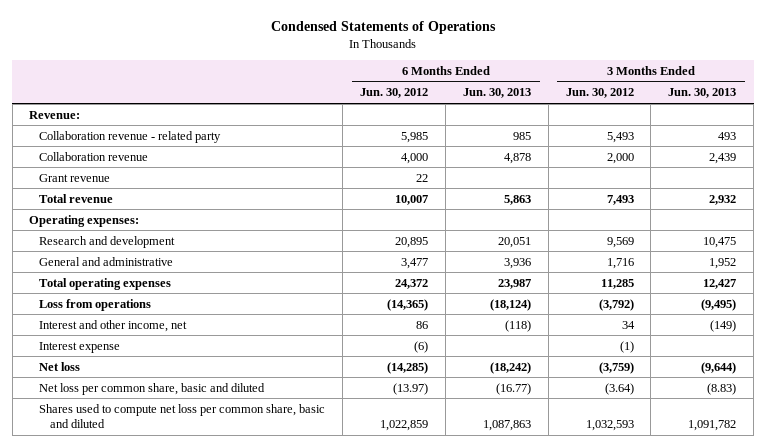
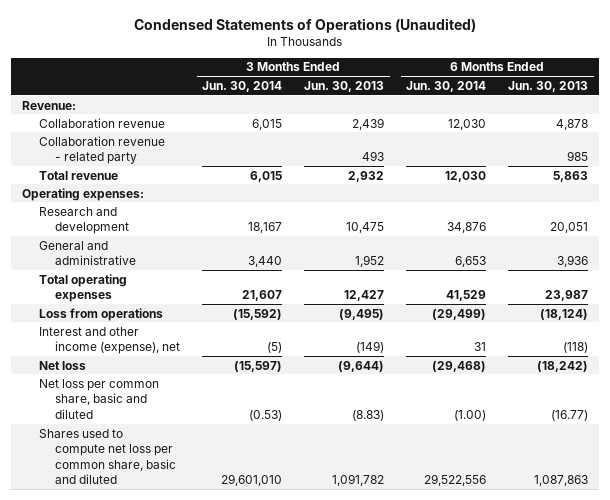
[270,21,496,35] Condensed Statements of Operations -> [134,17,477,33] Condensed Statements of Operations (Unaudited)
[360,88,429,99] Jun. 30, 2012 -> none
[565,88,634,99] Jun. 30, 2012 -> none
none -> [202,80,283,92] Jun. 30, 2014
none -> [406,80,487,92] Jun. 30, 2014
[39,173,111,182] Grant revenue -> none
[39,130,222,143] Collaboration revenue - related party -> [38,135,165,165] Collaboration revenue - related party
[39,341,121,353] Interest expense -> none
[39,319,188,332] Interest and other income, net -> [38,326,181,355] Interest and other income (expense), net

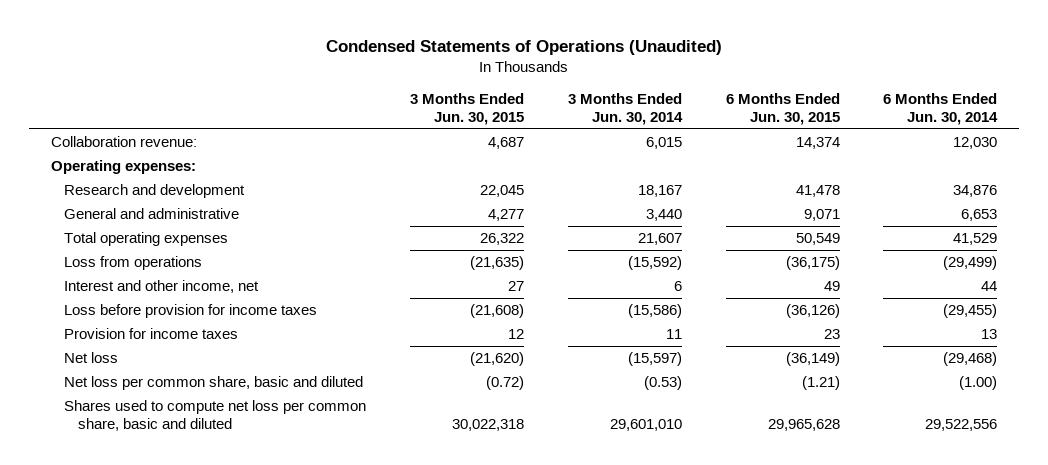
[304,80,385,92] Jun. 30, 2013 -> none
[508,80,589,92] Jun. 30, 2013 -> none
none -> [410,92,525,125] 3 Months Ended Jun. 30, 2015
none -> [725,92,840,125] 6 Months Ended Jun. 30, 2015
[21,100,76,110] Revenue: -> none
[38,135,165,165] Collaboration revenue - related party -> none
[38,170,118,180] Total revenue -> none
[38,117,165,128] Collaboration revenue -> [50,135,197,147] Collaboration revenue:
[38,326,181,355] Interest and other income (expense), net -> [64,279,260,293] Interest and other income, net
[267,342,283,354] (5) -> [673,280,682,291] 6
[474,342,487,352] 31 -> [981,280,998,291] 44
none -> [64,303,318,318] Loss before provision for income taxes
none -> [64,327,239,339] Provision for income taxes

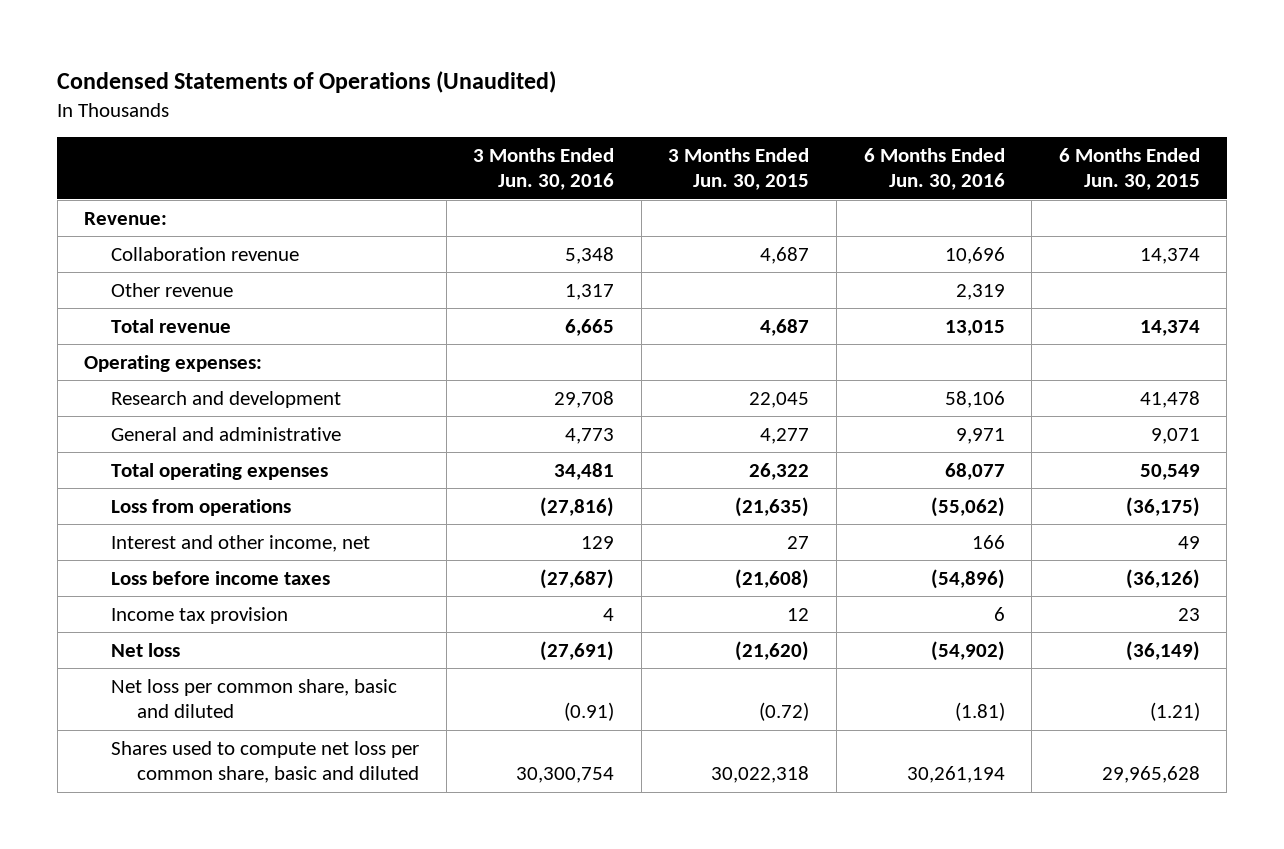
[567,92,683,125] 3 Months Ended Jun. 30, 2014 -> none
[883,92,999,125] 6 Months Ended Jun. 30, 2014 -> none
none -> [473,147,615,191] 3 Months Ended Jun. 30, 2016
none -> [863,147,1005,191] 6 Months Ended Jun. 30, 2016
none -> [84,211,168,225] Revenue:
[50,135,197,147] Collaboration revenue: -> [110,246,299,261] Collaboration revenue
none -> [110,282,233,297] Other revenue
none -> [110,318,231,333] Total revenue
[64,303,318,318] Loss before provision for income taxes -> [110,570,330,585] Loss before income taxes
[64,327,239,339] Provision for income taxes -> [110,606,288,624] Income tax provision

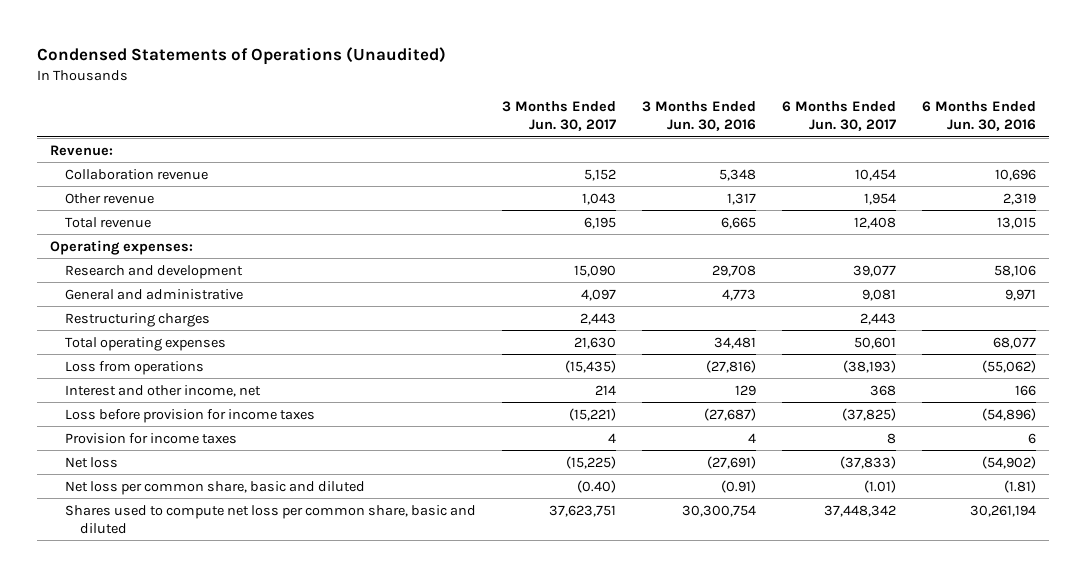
[668,147,810,191] 3 Months Ended Jun. 30, 2015 -> none
[1058,147,1200,191] 6 Months Ended Jun. 30, 2015 -> none
none -> [501,100,616,132] 3 Months Ended Jun. 30, 2017
none -> [781,100,896,132] 6 Months Ended Jun. 30, 2017
none -> [64,312,210,327] Restructuring charges
[110,570,330,585] Loss before income taxes -> [64,408,315,423] Loss before provision for income taxes
[110,606,288,624] Income tax provision -> [64,432,237,444] Provision for income taxes

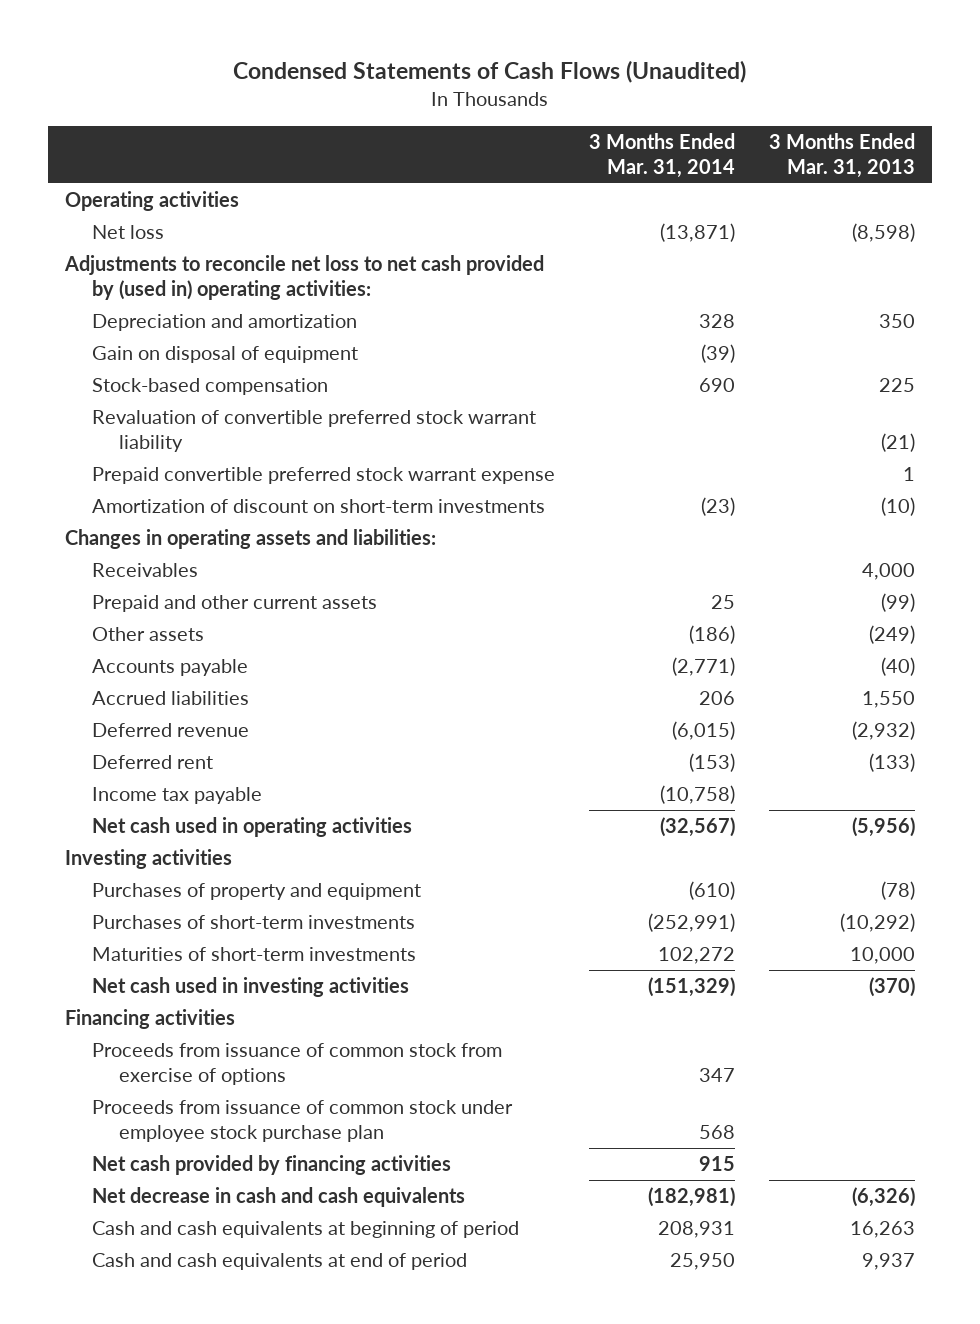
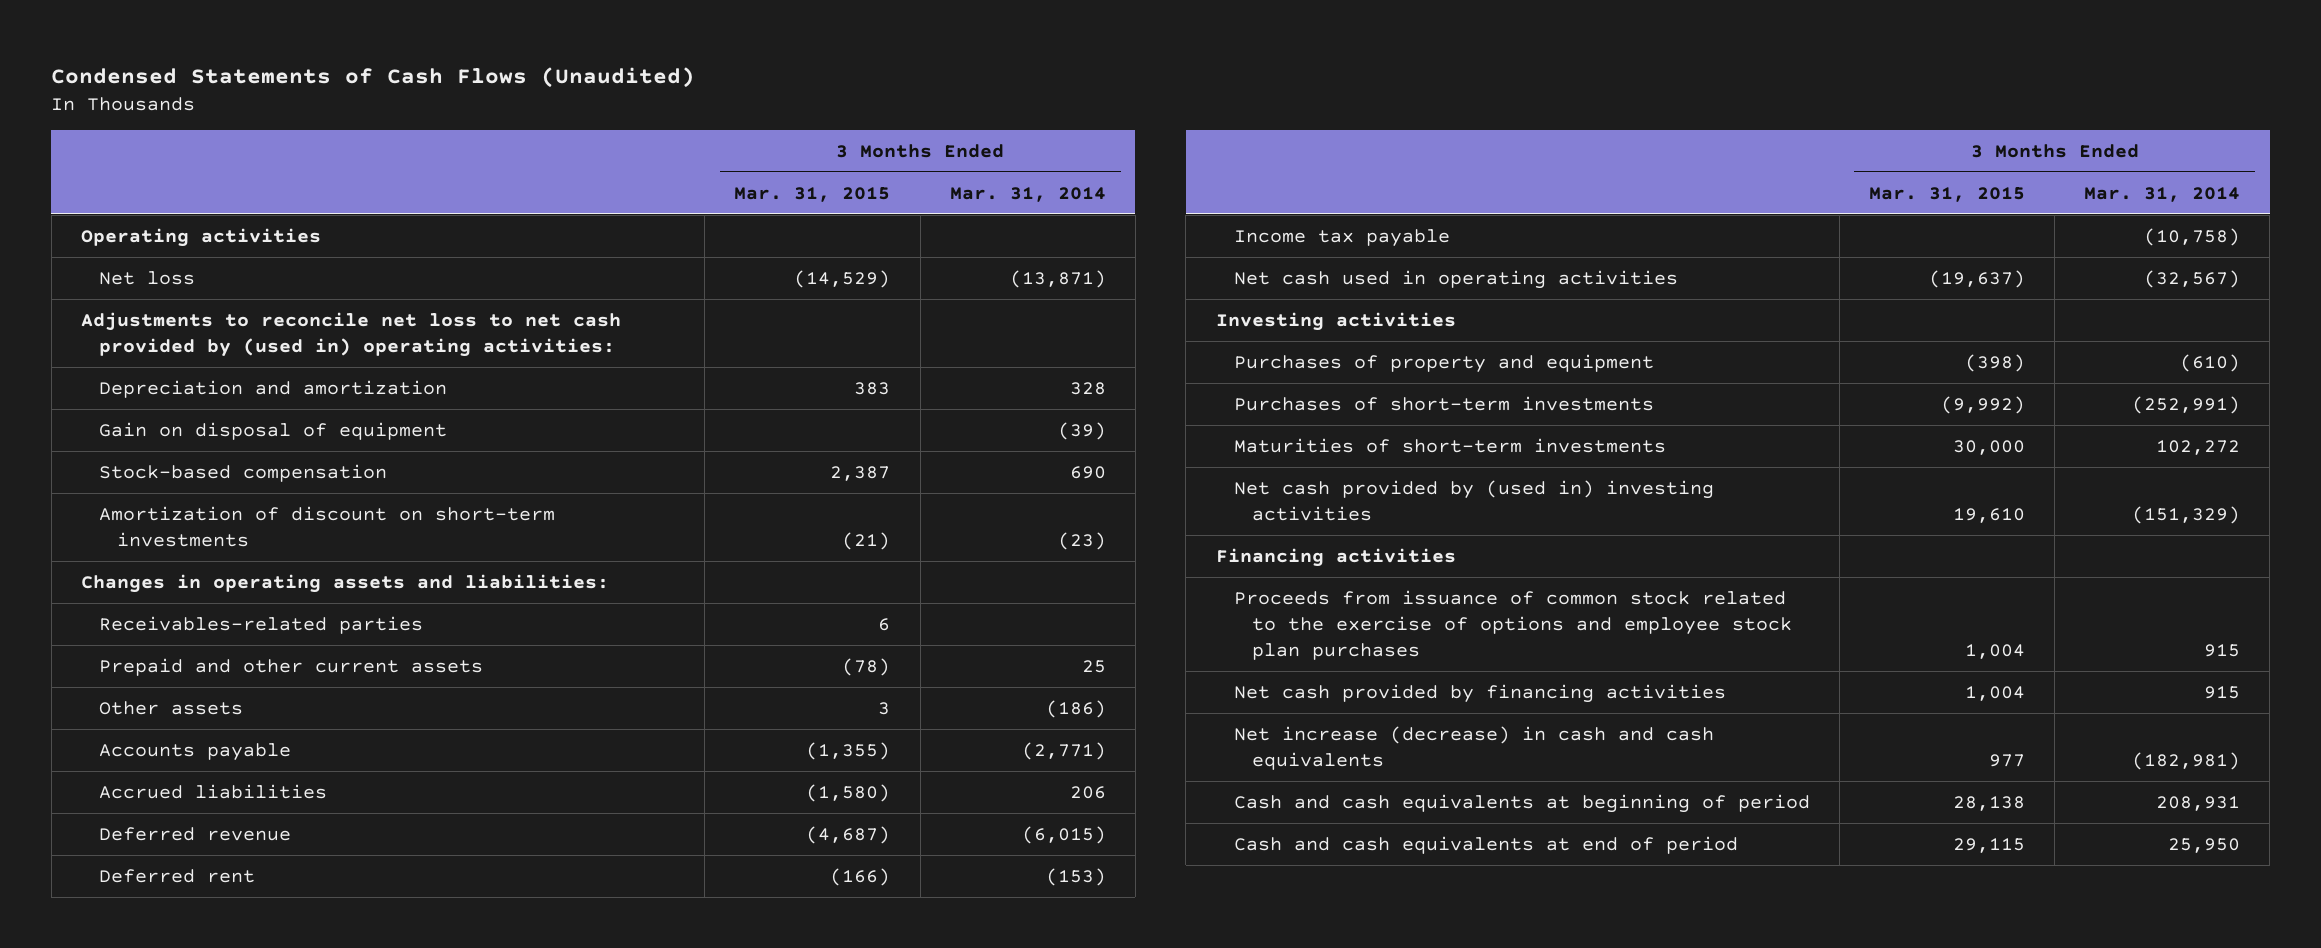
[768,133,915,178] 3 Months Ended Mar. 31, 2013 -> none
none -> [734,186,891,202] Mar. 31, 2015
[92,410,537,452] Revaluation of convertible preferred stock warrant liability -> none
[92,467,556,485] Prepaid convertible preferred stock warrant expense -> none
[92,563,199,578] Receivables -> none
none -> [99,615,424,634] Receivables-related parties
[92,977,410,998] Net cash used in investing activities -> [1233,479,1714,522] Net cash provided by (used in) investing activities
[92,1100,514,1142] Proceeds from issuance of common stock under employee stock purchase plan -> none
[92,1043,503,1085] Proceeds from issuance of common stock from exercise of options -> [1233,589,1792,661] Proceeds from issuance of common stock related to the exercise of options and employee stock plan purchases
[699,1067,736,1082] 347 -> [2204,644,2241,658] 915
[92,1187,466,1208] Net decrease in cash and cash equivalents -> [1233,725,1714,771] Net increase (decrease) in cash and cash equivalents

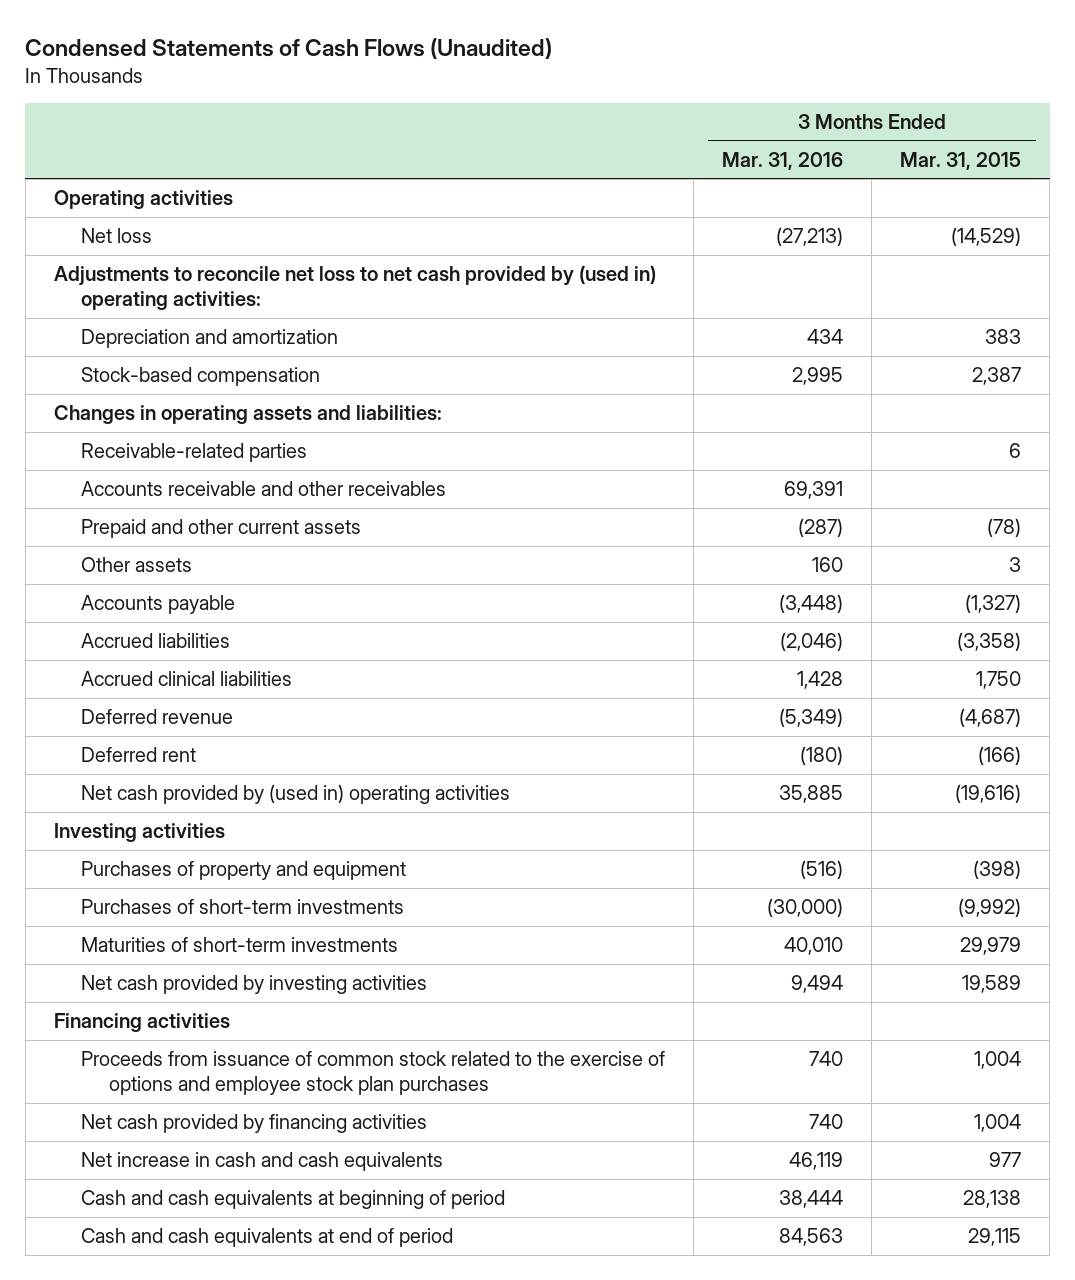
[949,186,1106,202] Mar. 31, 2014 -> none
none -> [722,151,844,170] Mar. 31, 2016
[99,421,448,440] Gain on disposal of equipment -> none
[99,505,556,548] Amortization of discount on short-term investments -> none
[99,615,424,634] Receivables-related parties -> [81,443,308,463] Receivable-related parties
none -> [81,481,447,497] Accounts receivable and other receivables
[806,741,891,760] (1,355) -> [965,594,1022,614] (1,327)
[806,783,891,802] (1,580) -> [957,632,1022,652] (3,358)
none -> [81,671,293,687] Accrued clinical liabilities
[1233,228,1450,247] Income tax payable -> none
[1233,269,1678,289] Net cash used in operating activities -> [81,784,511,805] Net cash provided by (used in) operating activities
[1928,269,2025,288] (19,637) -> [955,784,1022,804] (19,616)
[1952,439,2025,455] 30,000 -> [960,937,1022,956] 29,979
[1233,479,1714,522] Net cash provided by (used in) investing activities -> [81,975,428,995] Net cash provided by investing activities
[1952,508,2025,524] 19,610 -> [962,975,1022,994] 19,589
[1233,725,1714,771] Net increase (decrease) in cash and cash equivalents -> [81,1152,444,1172] Net increase in cash and cash equivalents

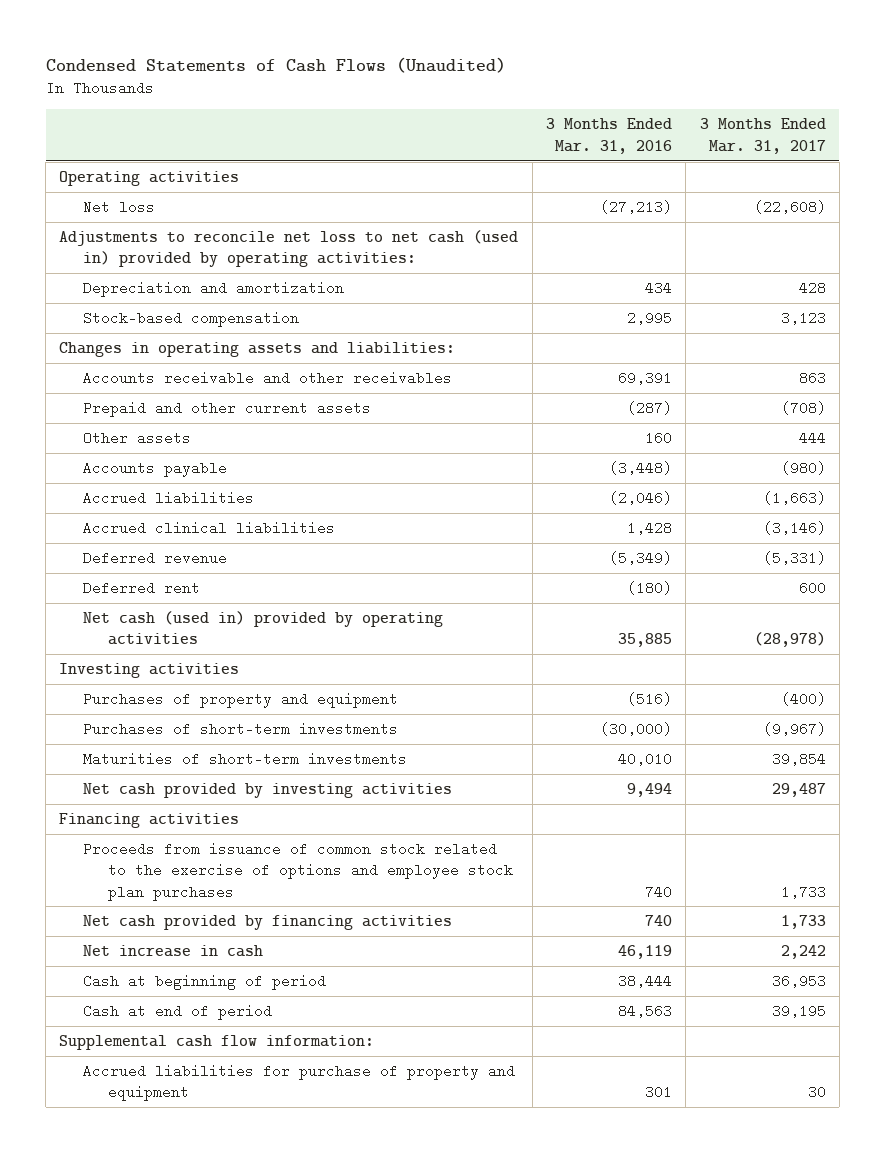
[900,151,1022,170] Mar. 31, 2015 -> none
none -> [699,118,826,154] 3 Months Ended Mar. 31, 2017
[53,265,656,311] Adjustments to reconcile net loss to net cash provided by (used in) operating activities: -> [59,229,519,268] Adjustments to reconcile net loss to net cash (used in) provided by operating activities:
[81,443,308,463] Receivable-related parties -> none
[81,784,511,805] Net cash provided by (used in) operating activities -> [83,610,444,646] Net cash (used in) provided by operating activities
[81,1152,444,1172] Net increase in cash and cash equivalents -> [83,944,264,957] Net increase in cash
[81,1190,506,1210] Cash and cash equivalents at beginning of period -> [83,973,327,990] Cash at beginning of period
[81,1228,454,1248] Cash and cash equivalents at end of period -> [83,1003,273,1020] Cash at end of period
none -> [59,1034,375,1050] Supplemental cash flow information:
none -> [83,1063,516,1102] Accrued liabilities for purchase of property and equipment

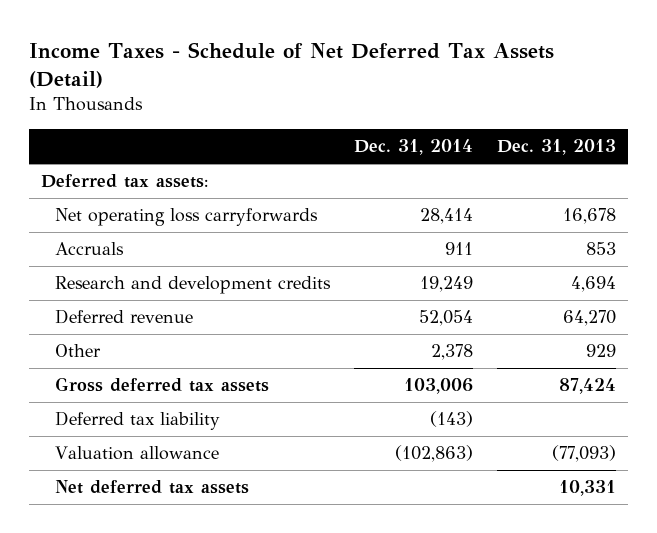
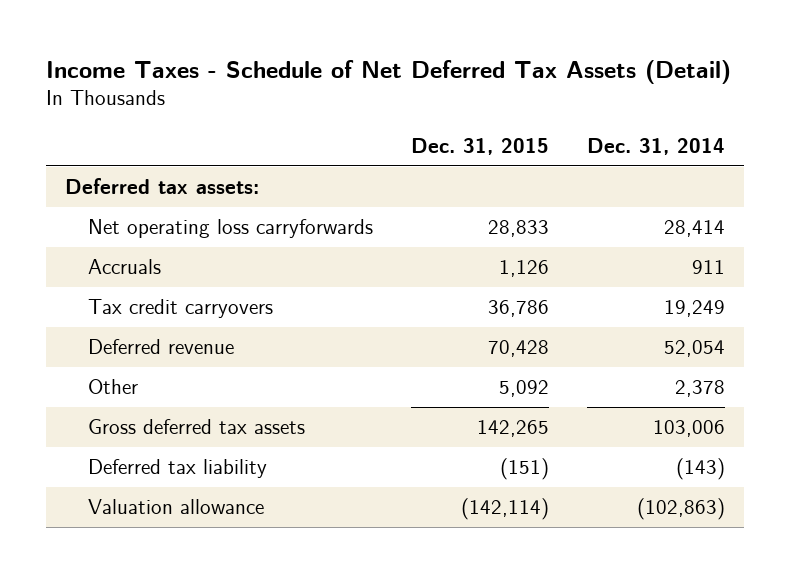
[497,139,617,156] Dec. 31, 2013 -> none
none -> [410,137,549,155] Dec. 31, 2015
[55,276,332,295] Research and development credits -> [88,299,274,319] Tax credit carryovers
[55,480,250,495] Net deferred tax assets -> none

